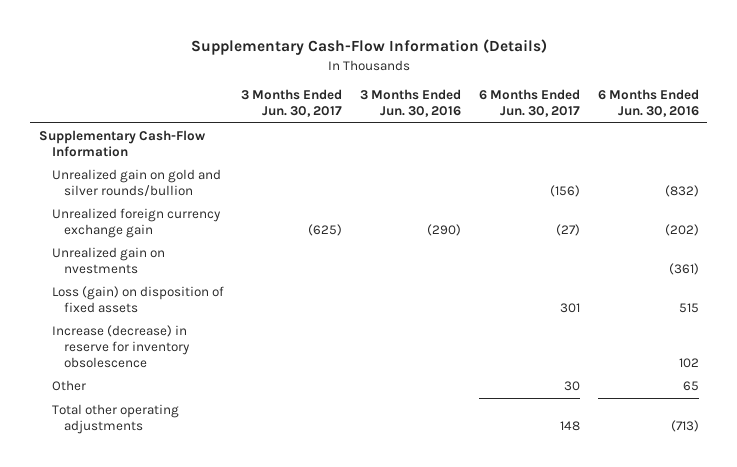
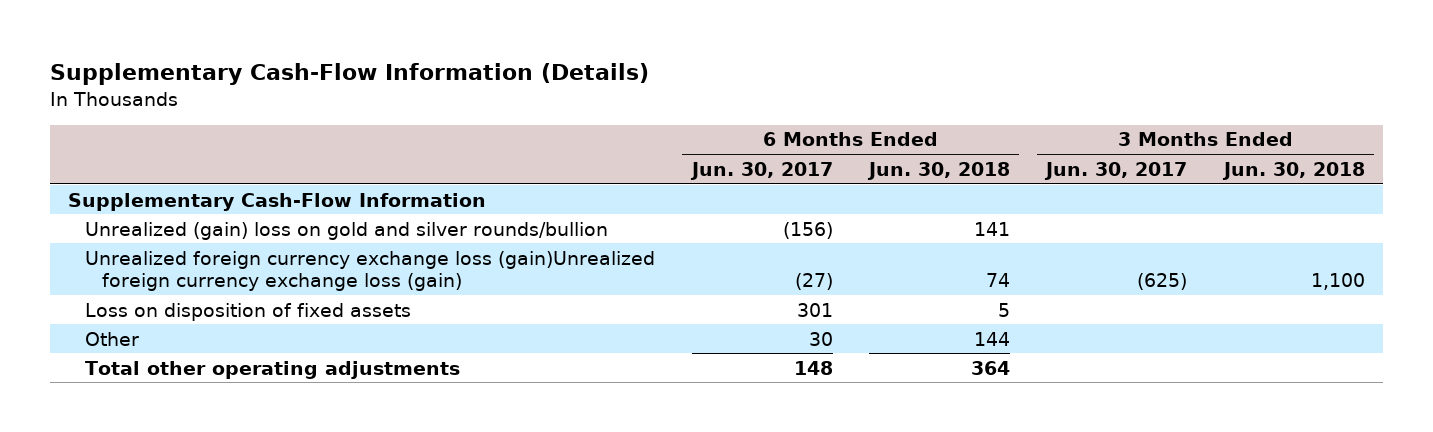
[360,89,462,118] 3 Months Ended Jun. 30, 2016 -> none
[597,89,699,118] 6 Months Ended Jun. 30, 2016 -> none
none -> [866,161,1010,180] Jun. 30, 2018
none -> [1221,161,1365,180] Jun. 30, 2018
[51,247,165,274] Unrealized gain on nvestments -> none
[51,325,191,368] Increase (decrease) in reserve for inventory obsolescence -> none
[51,169,221,196] Unrealized gain on gold and silver rounds/bullion -> [85,221,609,240] Unrealized (gain) loss on gold and silver rounds/bullion
[51,208,221,238] Unrealized foreign currency exchange gain -> [85,250,656,292] Unrealized foreign currency exchange loss (gain)Unrealized foreign currency exchange loss (gain)
[51,286,224,313] Loss (gain) on disposition of fixed assets -> [85,302,412,321] Loss on disposition of fixed assets

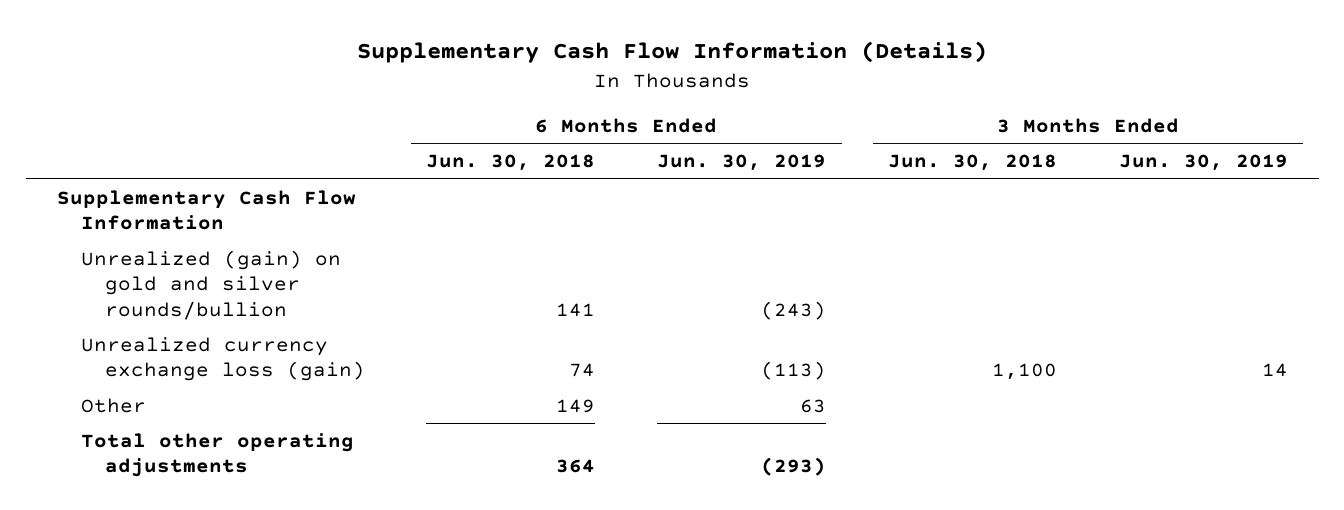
[50,62,650,85] Supplementary Cash-Flow Information (Details) -> [357,41,988,64] Supplementary Cash Flow Information (Details)
[689,161,833,180] Jun. 30, 2017 -> none
[1044,161,1188,180] Jun. 30, 2017 -> none
none -> [657,154,827,172] Jun. 30, 2019
none -> [1118,154,1288,172] Jun. 30, 2019
[85,302,412,321] Loss on disposition of fixed assets -> none
[68,192,487,211] Supplementary Cash-Flow Information -> [56,189,356,231] Supplementary Cash Flow Information
[85,221,609,240] Unrealized (gain) loss on gold and silver rounds/bullion -> [80,249,341,320] Unrealized (gain) on gold and silver rounds/bullion
[85,250,656,292] Unrealized foreign currency exchange loss (gain)Unrealized foreign currency exchange loss (gain) -> [80,336,365,382] Unrealized currency exchange loss (gain)
[973,331,1010,346] 144 -> [556,398,596,413] 149

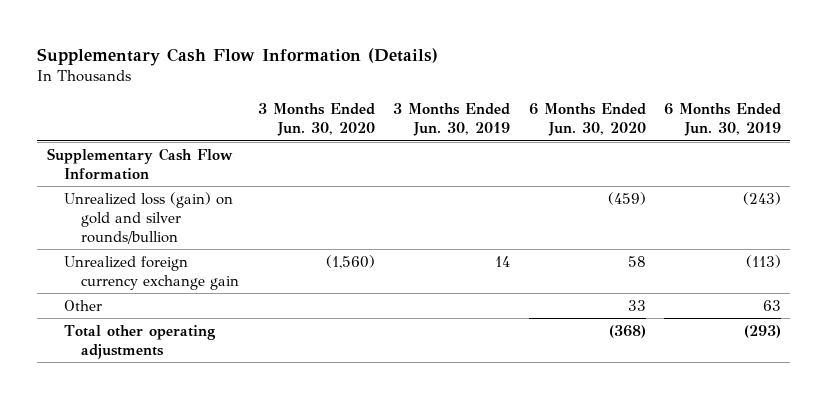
[426,154,596,172] Jun. 30, 2018 -> none
[888,154,1058,172] Jun. 30, 2018 -> none
none -> [257,103,375,137] 3 Months Ended Jun. 30, 2020
none -> [528,103,646,137] 6 Months Ended Jun. 30, 2020
[80,249,341,320] Unrealized (gain) on gold and silver rounds/bullion -> [63,191,233,245] Unrealized loss (gain) on gold and silver rounds/bullion
[80,336,365,382] Unrealized currency exchange loss (gain) -> [63,255,240,290] Unrealized foreign currency exchange gain

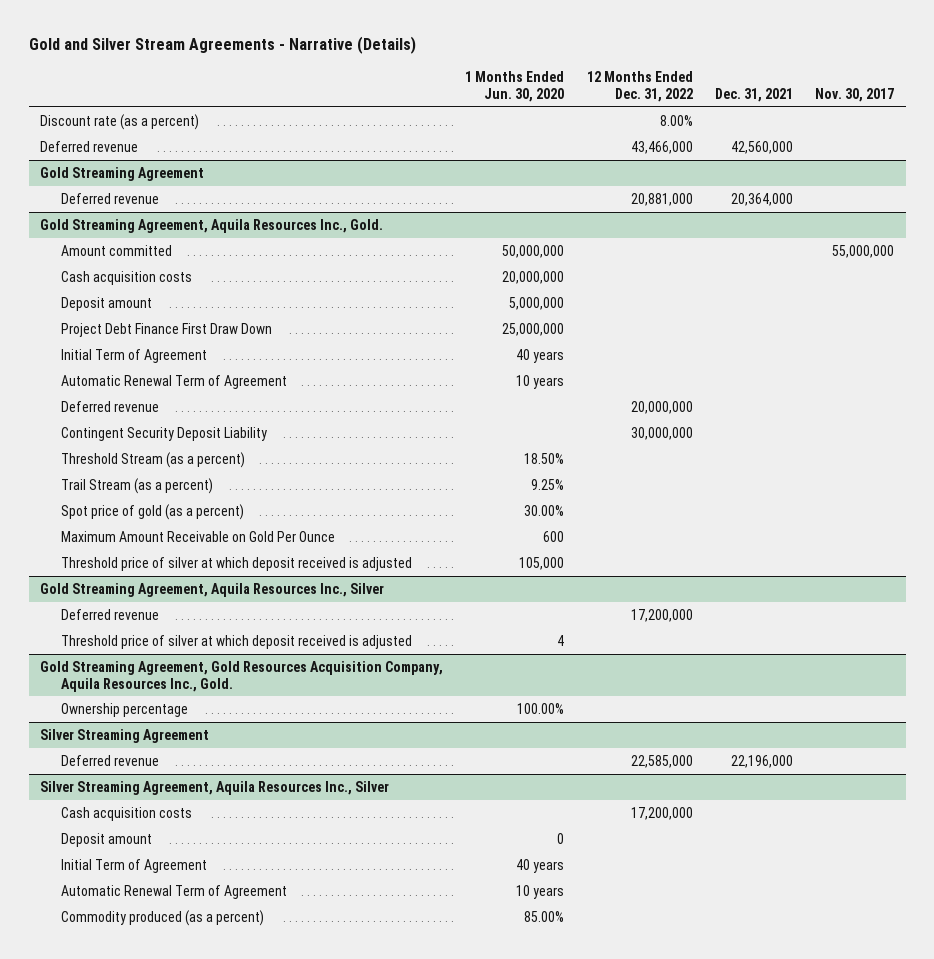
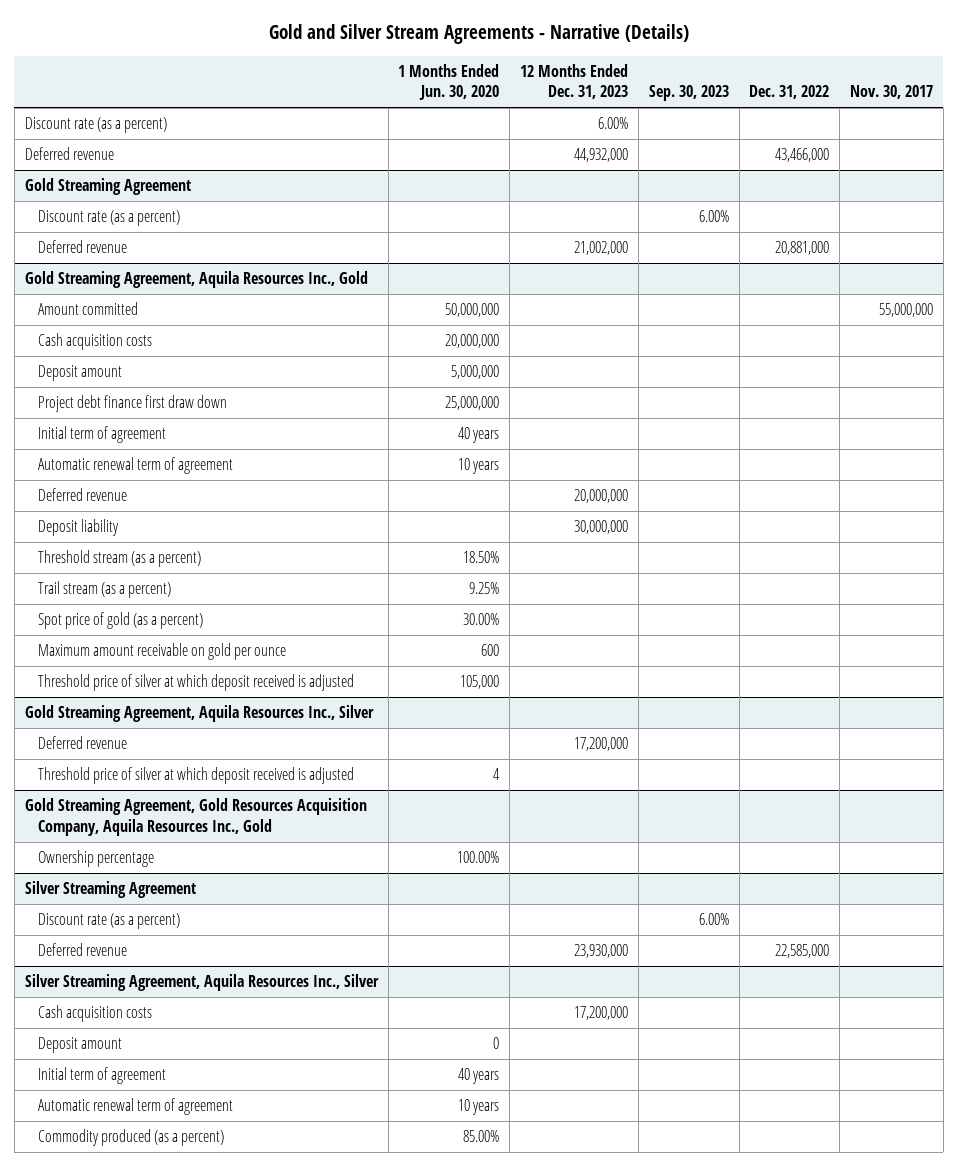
[586,71,693,103] 12 Months Ended Dec. 31, 2022 -> none
[715,88,794,103] Dec. 31, 2021 -> none
none -> [520,63,629,100] 12 Months Ended Dec. 31, 2023
none -> [648,85,729,102] Sep. 30, 2023
none -> [749,85,830,100] Dec. 31, 2022
none -> [37,210,180,227] Discount rate (as a percent)
[39,218,383,233] Gold Streaming Agreement, Aquila Resources Inc., Gold. -> [24,271,368,289] Gold Streaming Agreement, Aquila Resources Inc., Gold
[60,322,272,337] Project Debt Finance First Draw Down -> [37,395,227,413] Project debt finance first draw down
[60,348,207,363] Initial Term of Agreement -> [37,426,166,444] Initial term of agreement
[60,374,287,389] Automatic Renewal Term of Agreement -> [37,457,233,475] Automatic renewal term of agreement
[60,426,267,441] Contingent Security Deposit Liability -> [37,519,119,537] Deposit liability
[60,451,245,468] Threshold Stream (as a percent) -> [37,550,201,568] Threshold stream (as a percent)
[60,477,213,494] Trail Stream (as a percent) -> [37,581,171,599] Trail stream (as a percent)
[60,530,335,542] Maximum Amount Receivable on Gold Per Ounce -> [37,643,286,661] Maximum amount receivable on gold per ounce
[39,660,443,692] Gold Streaming Agreement, Gold Resources Acquisition Company, Aquila Resources Inc., Gold. -> [24,798,367,836] Gold Streaming Agreement, Gold Resources Acquisition Company, Aquila Resources Inc., Gold
none -> [37,913,180,930] Discount rate (as a percent)
[60,858,207,873] Initial Term of Agreement -> [37,1067,166,1085] Initial term of agreement
[60,884,287,899] Automatic Renewal Term of Agreement -> [37,1098,233,1116] Automatic renewal term of agreement

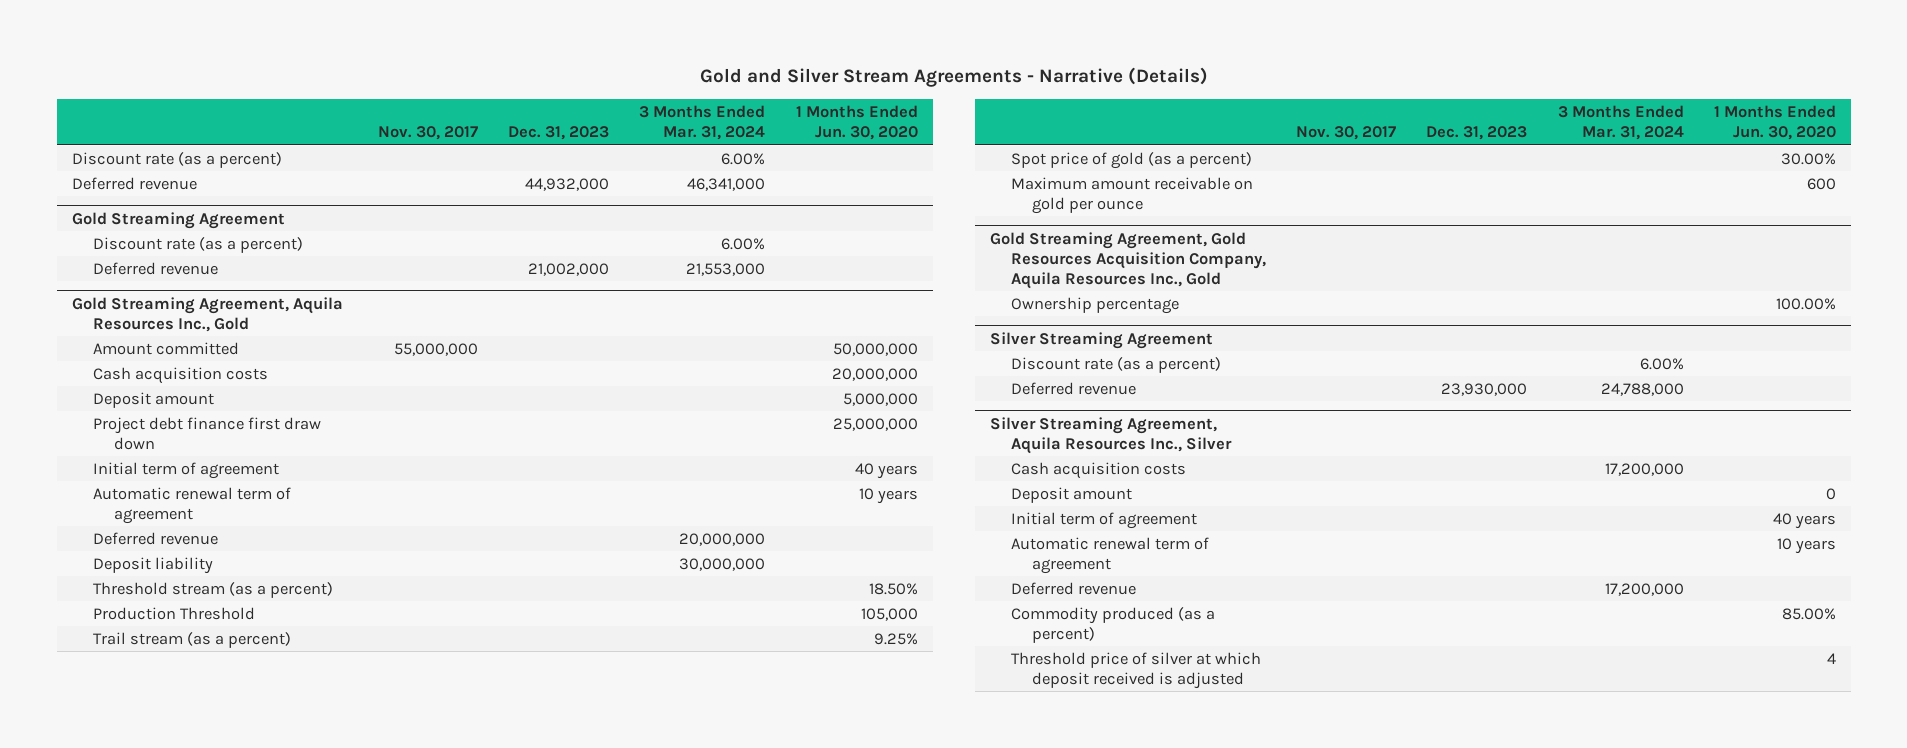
[520,63,629,100] 12 Months Ended Dec. 31, 2023 -> none
[648,85,729,102] Sep. 30, 2023 -> none
[749,85,830,100] Dec. 31, 2022 -> none
none -> [508,126,610,141] Dec. 31, 2023
none -> [639,105,766,141] 3 Months Ended Mar. 31, 2024
none -> [92,606,255,620] Production Threshold
[37,674,354,692] Threshold price of silver at which deposit received is adjusted -> none
[24,705,374,723] Gold Streaming Agreement, Aquila Resources Inc., Silver -> none
[37,736,127,750] Deferred revenue -> none
[37,767,354,785] Threshold price of silver at which deposit received is adjusted -> none
none -> [1010,581,1136,595] Deferred revenue
none -> [1010,651,1261,689] Threshold price of silver at which deposit received is adjusted

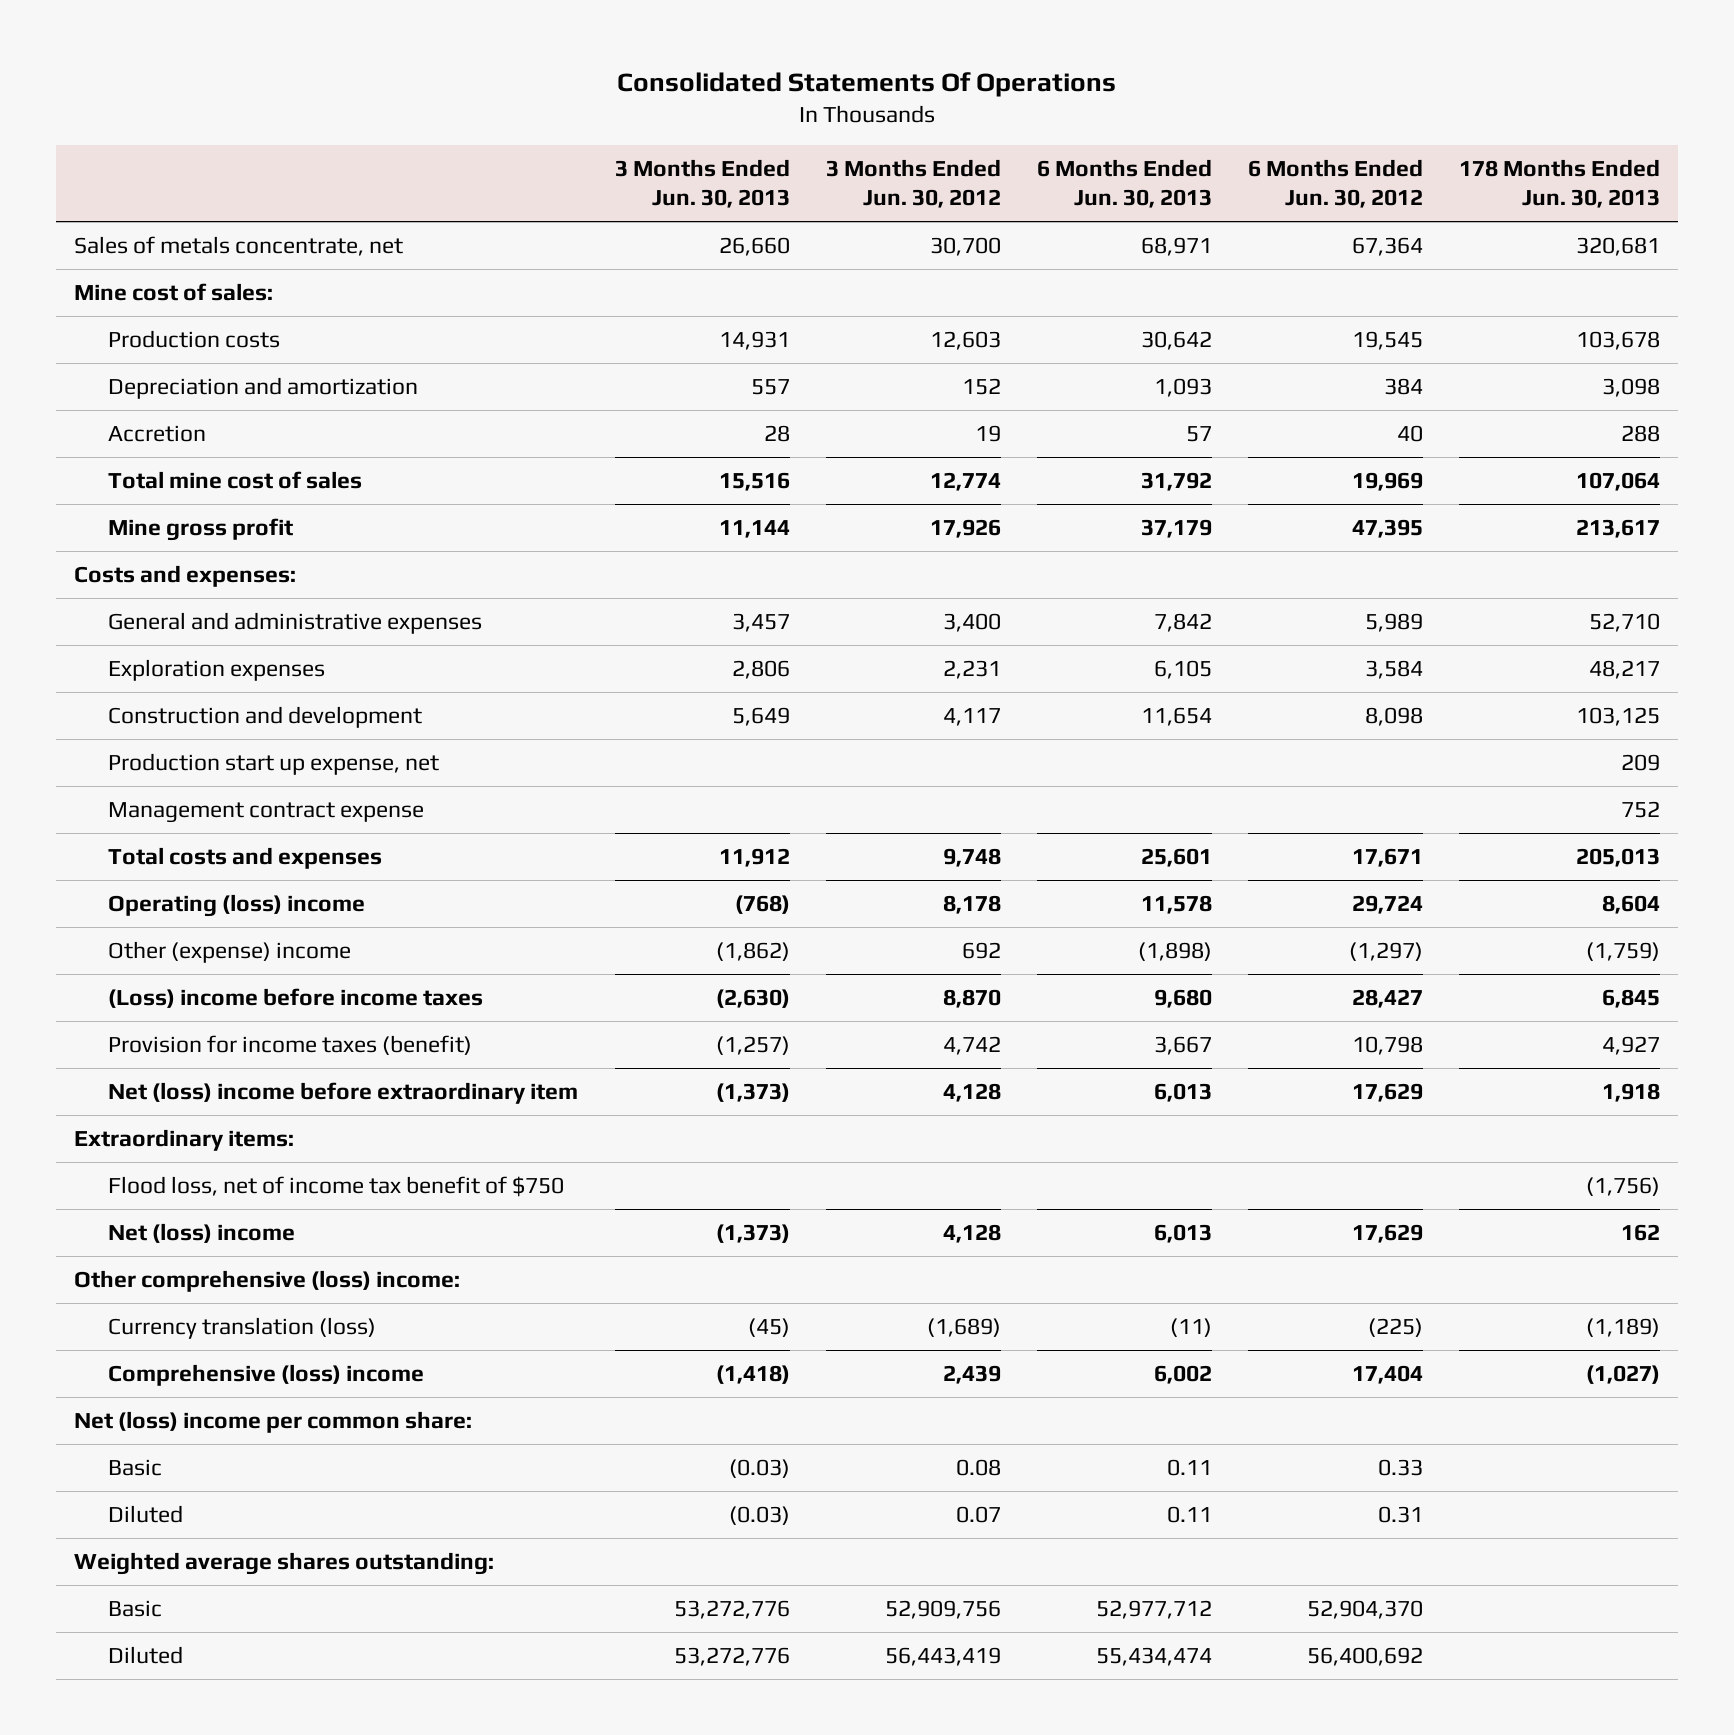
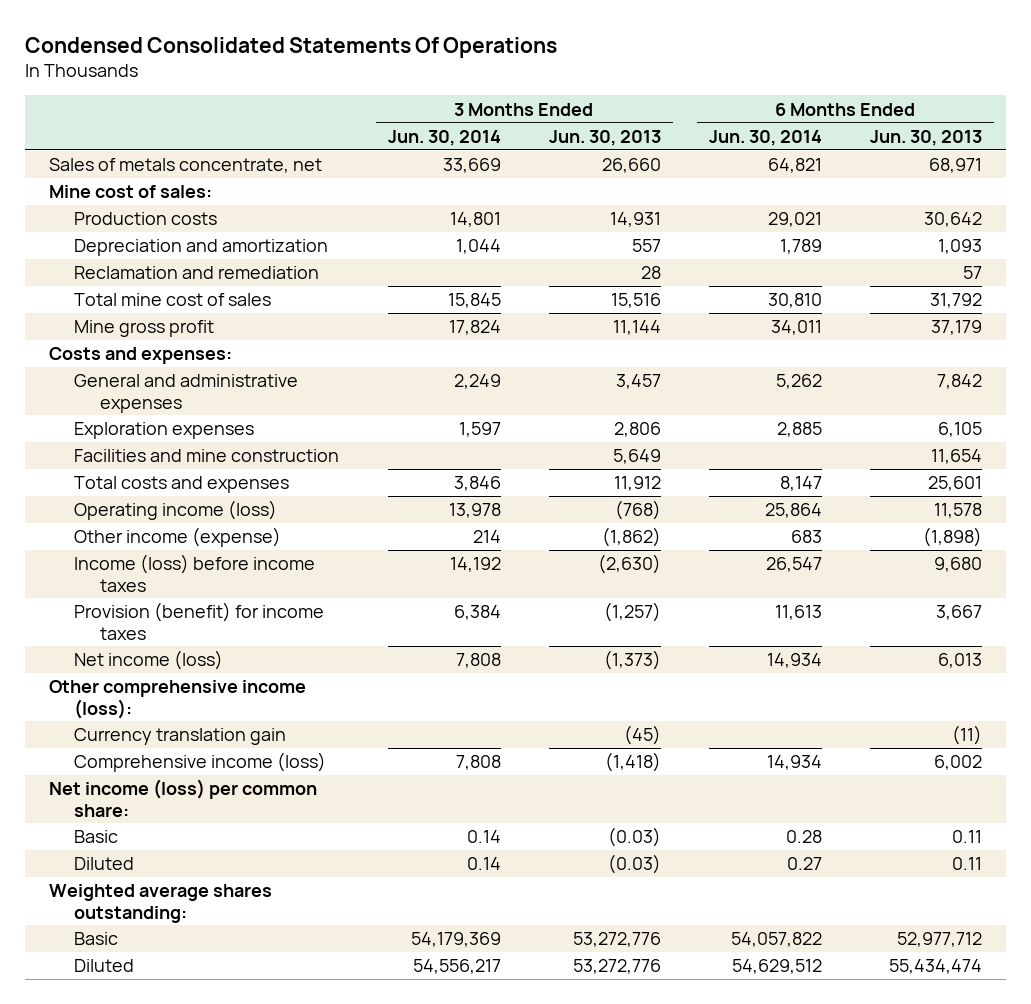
[617,72,1117,98] Consolidated Statements Of Operations -> [24,36,557,58] Condensed Consolidated Statements Of Operations
[825,159,1001,209] 3 Months Ended Jun. 30, 2012 -> none
[1248,159,1424,209] 6 Months Ended Jun. 30, 2012 -> none
[1459,159,1661,209] 178 Months Ended Jun. 30, 2013 -> none
none -> [387,129,501,146] Jun. 30, 2014
none -> [708,129,822,146] Jun. 30, 2014
[108,424,207,442] Accretion -> [74,266,320,280] Reclamation and remediation
[108,752,440,775] Production start up expense, net -> none
[108,801,425,823] Management contract expense -> none
[108,705,423,728] Construction and development -> [74,449,340,463] Facilities and mine construction
[108,1081,579,1104] Net (loss) income before extraordinary item -> none
[73,1128,294,1151] Extraordinary items: -> none
[108,1175,565,1197] Flood loss, net of income tax benefit of $750 -> none
[108,893,366,917] Operating (loss) income -> [74,500,278,521] Operating income (loss)
[108,940,352,963] Other (expense) income -> [74,527,282,548] Other income (expense)
[108,987,484,1008] (Loss) income before income taxes -> [74,554,316,592] Income (loss) before income taxes
[108,1034,473,1055] Provision for income taxes (benefit) -> [74,602,325,640] Provision (benefit) for income taxes
[108,1222,296,1243] Net (loss) income -> [74,650,224,671] Net income (loss)
[73,1269,460,1292] Other comprehensive (loss) income: -> [48,680,306,719] Other comprehensive income (loss):
[108,1316,377,1339] Currency translation (loss) -> [74,728,287,746] Currency translation gain
[108,1363,425,1386] Comprehensive (loss) income -> [74,752,327,773] Comprehensive income (loss)
[73,1410,472,1433] Net (loss) income per common share: -> [48,779,317,817] Net income (loss) per common share:

